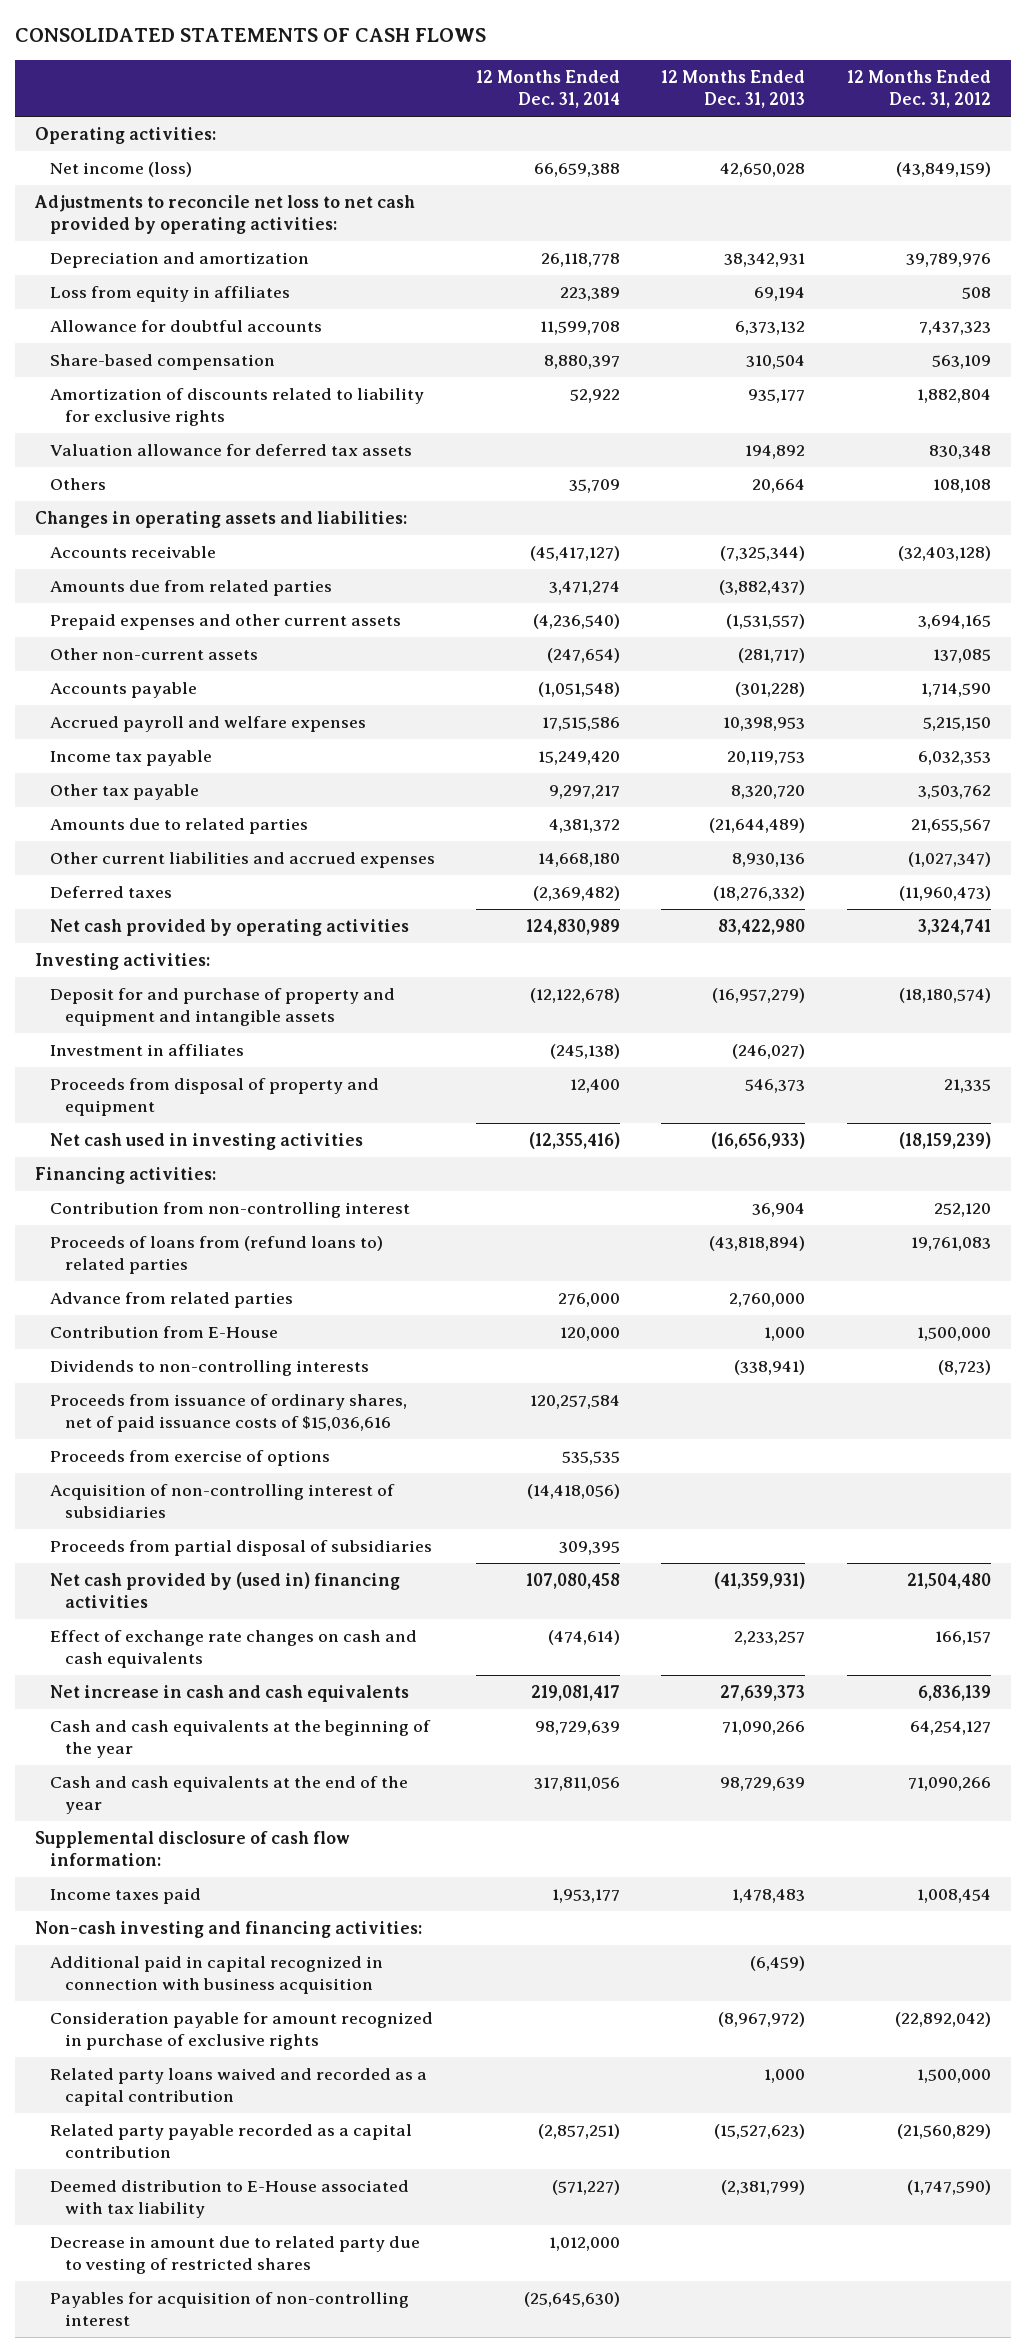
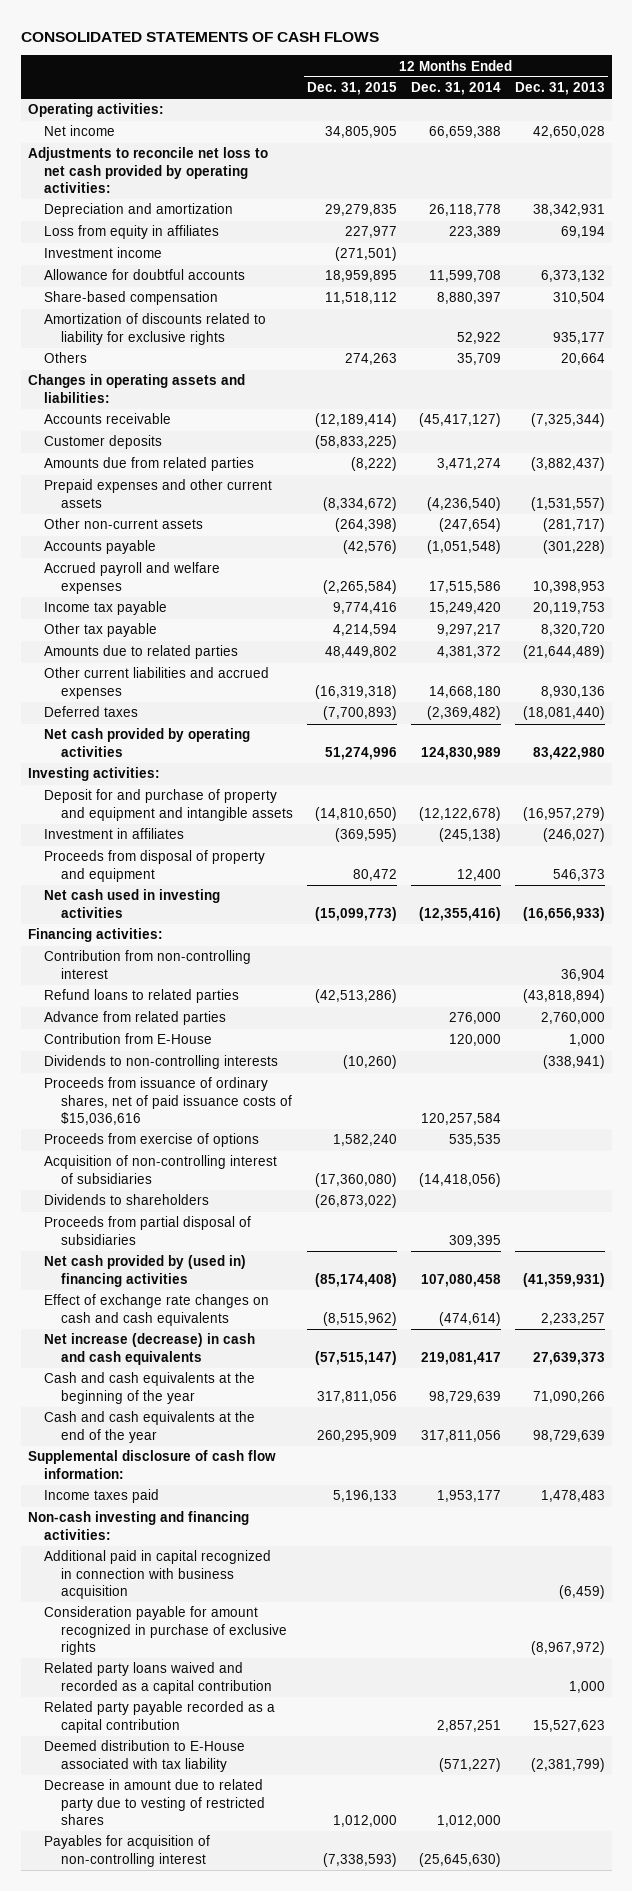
[846,69,991,109] 12 Months Ended Dec. 31, 2012 -> none
none -> [307,82,398,96] Dec. 31, 2015
[50,162,193,178] Net income (loss) -> [44,125,116,137] Net income
none -> [44,247,163,259] Investment income
[50,444,413,457] Valuation allowance for deferred tax assets -> none
none -> [44,435,163,450] Customer deposits
[713,886,806,902] (18,276,332) -> [522,706,605,721] (18,081,440)
[50,1236,384,1275] Proceeds of loans from (refund loans to) related parties -> [44,989,240,1004] Refund loans to related parties
none -> [44,1194,210,1206] Dividends to shareholders
[50,1685,410,1703] Net increase in cash and cash equivalents -> [44,1333,256,1365] Net increase (decrease) in cash and cash equivalents
[538,2124,621,2140] (2,857,251) -> [436,1719,501,1732] 2,857,251
[714,2124,806,2140] (15,527,623) -> [532,1719,605,1732] 15,527,623

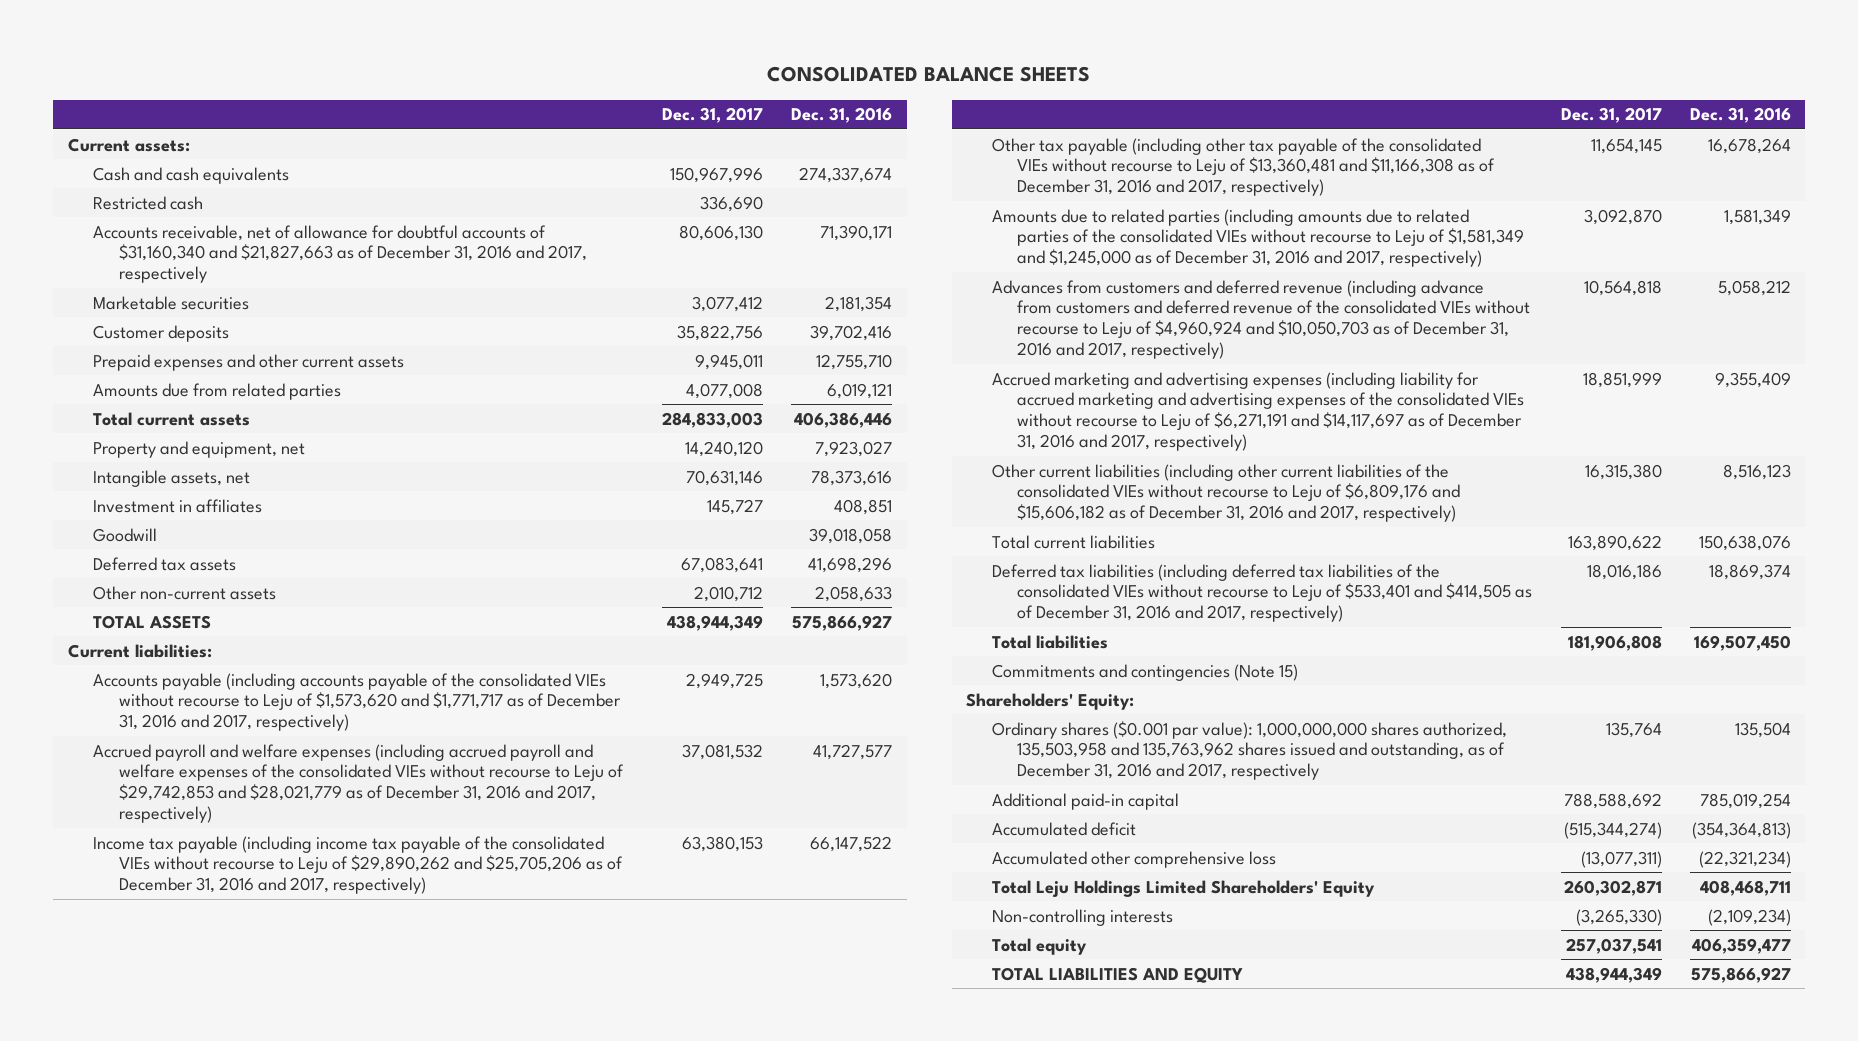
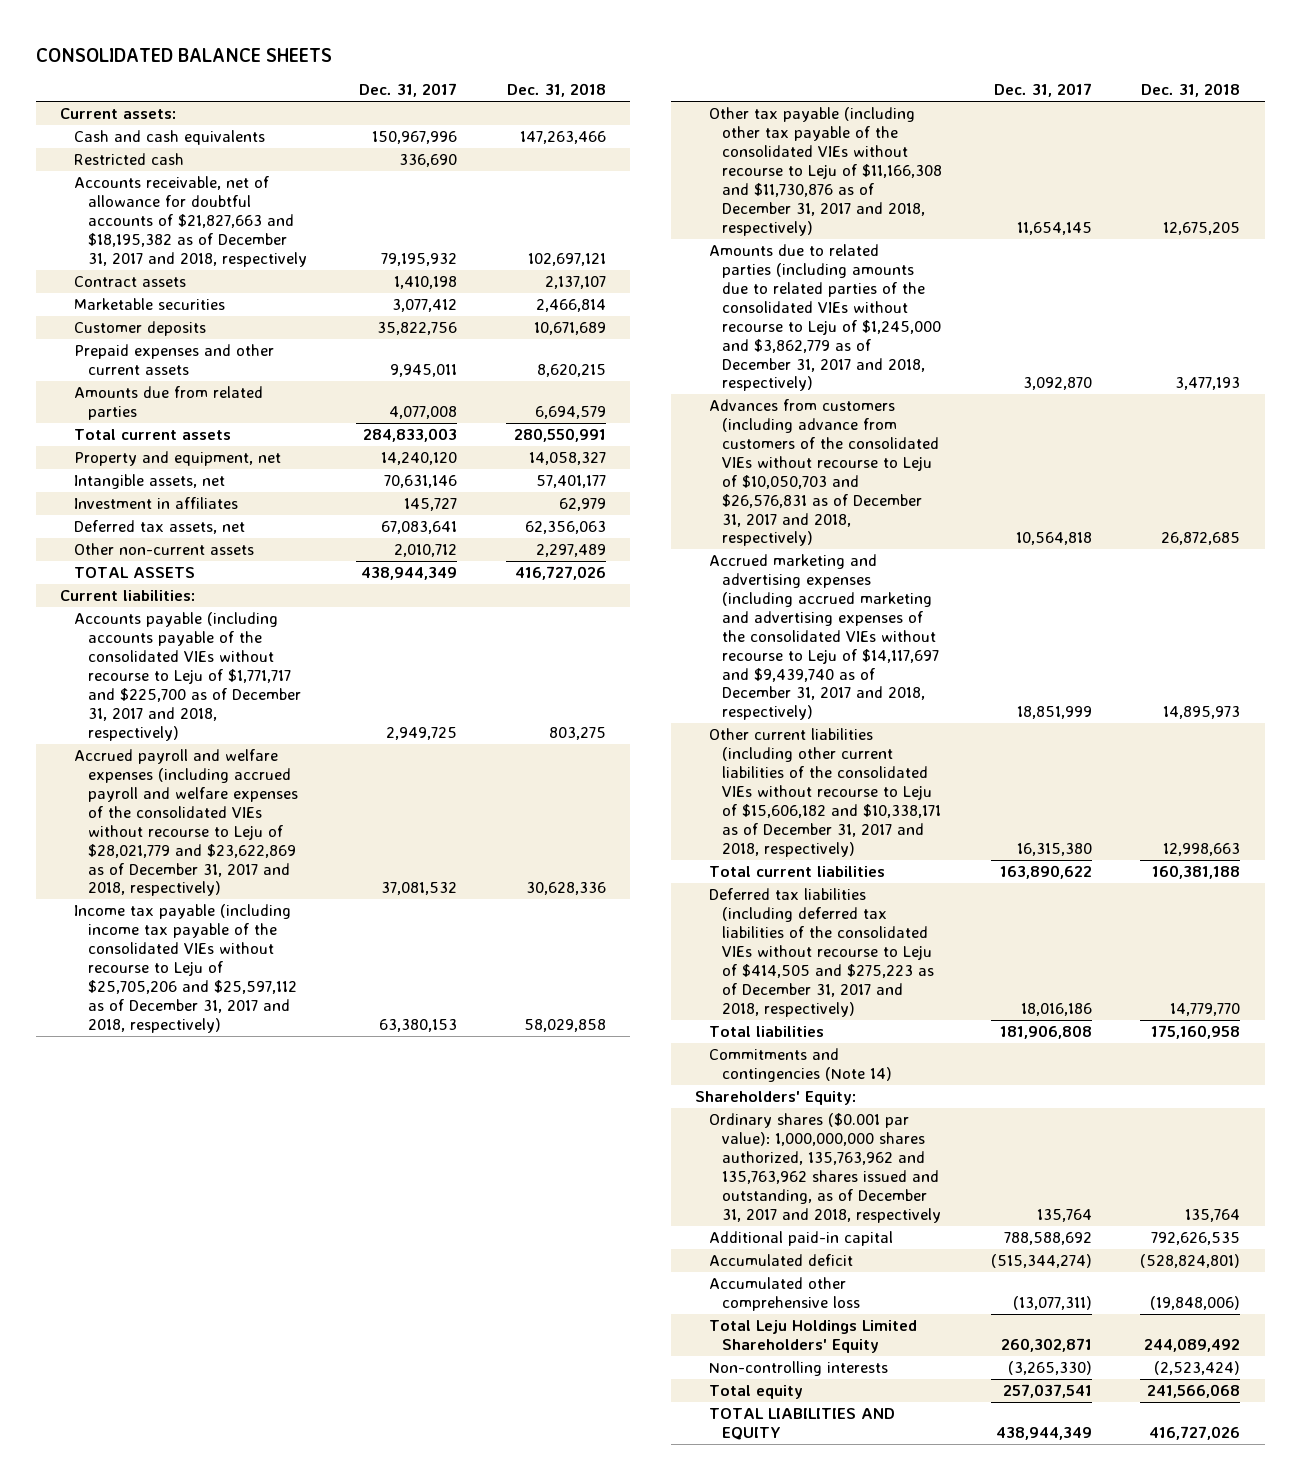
[791,107,893,124] Dec. 31, 2016 -> none
none -> [506,83,606,98] Dec. 31, 2018
[93,224,588,284] Accounts receivable, net of allowance for doubtful accounts of $31,160,340 and $21,827,663 as of December 31, 2016 and 2017, respectively -> [74,176,307,267] Accounts receivable, net of allowance for doubtful accounts of $21,827,663 and $18,195,382 as of December 31, 2017 and 2018, respectively
[679,224,764,241] 80,606,130 -> [381,252,458,266] 79,195,932
none -> [74,276,187,288] Contract assets
[93,527,158,542] Goodwill -> none
[93,556,237,571] Deferred tax assets -> [74,520,246,535] Deferred tax assets, net
[93,672,622,732] Accounts payable (including accounts payable of the consolidated VIEs without recourse to Leju of $1,573,620 and $1,771,717 as of December 31, 2016 and 2017, respectively) -> [74,612,301,741] Accounts payable (including accounts payable of the consolidated VIEs without recourse to Leju of $1,771,717 and $225,700 as of December 31, 2017 and 2018, respectively)
[93,743,625,824] Accrued payroll and welfare expenses (including accrued payroll and welfare expenses of the consolidated VIEs without recourse to Leju of $29,742,853 and $28,021,779 as of December 31, 2016 and 2017, respectively) -> [74,749,298,897] Accrued payroll and welfare expenses (including accrued payroll and welfare expenses of the consolidated VIEs without recourse to Leju of $28,021,779 and $23,622,869 as of December 31, 2017 and 2018, respectively)
[93,835,624,895] Income tax payable (including income tax payable of the consolidated VIEs without recourse to Leju of $29,890,262 and $25,705,206 as of December 31, 2016 and 2017, respectively) -> [74,904,297,1033] Income tax payable (including income tax payable of the consolidated VIEs without recourse to Leju of $25,705,206 and $25,597,112 as of December 31, 2017 and 2018, respectively)
[991,137,1496,197] Other tax payable (including other tax payable of the consolidated VIEs without recourse to Leju of $13,360,481 and $11,166,308 as of December 31, 2016 and 2017, respectively) -> [708,107,943,236] Other tax payable (including other tax payable of the consolidated VIEs without recourse to Leju of $11,166,308 and $11,730,876 as of December 31, 2017 and 2018, respectively)
[991,208,1525,268] Amounts due to related parties (including amounts due to related parties of the consolidated VIEs without recourse to Leju of $1,581,349 and $1,245,000 as of December 31, 2016 and 2017, respectively) -> [708,244,942,392] Amounts due to related parties (including amounts due to related parties of the consolidated VIEs without recourse to Leju of $1,245,000 and $3,862,779 as of December 31, 2017 and 2018, respectively)
[991,279,1531,360] Advances from customers and deferred revenue (including advance from customers and deferred revenue of the consolidated VIEs without recourse to Leju of $4,960,924 and $10,050,703 as of December 31, 2016 and 2017, respectively) -> [708,399,940,547] Advances from customers (including advance from customers of the consolidated VIEs without recourse to Leju of $10,050,703 and $26,576,831 as of December 31, 2017 and 2018, respectively)
[991,371,1525,452] Accrued marketing and advertising expenses (including liability for accrued marketing and advertising expenses of the consolidated VIEs without recourse to Leju of $6,271,191 and $14,117,697 as of December 31, 2016 and 2017, respectively) -> [708,554,940,721] Accrued marketing and advertising expenses (including accrued marketing and advertising expenses of the consolidated VIEs without recourse to Leju of $14,117,697 and $9,439,740 as of December 31, 2017 and 2018, respectively)
[991,463,1461,523] Other current liabilities (including other current liabilities of the consolidated VIEs without recourse to Leju of $6,809,176 and $15,606,182 as of December 31, 2016 and 2017, respectively) -> [708,728,942,857] Other current liabilities (including other current liabilities of the consolidated VIEs without recourse to Leju of $15,606,182 and $10,338,171 as of December 31, 2017 and 2018, respectively)
[991,563,1533,623] Deferred tax liabilities (including deferred tax liabilities of the consolidated VIEs without recourse to Leju of $533,401 and $414,505 as of December 31, 2016 and 2017, respectively) -> [708,888,935,1017] Deferred tax liabilities (including deferred tax liabilities of the consolidated VIEs without recourse to Leju of $414,505 and $275,223 as of December 31, 2017 and 2018, respectively)
[991,663,1298,681] Commitments and contingencies (Note 15) -> [708,1048,893,1083] Commitments and contingencies (Note 14)
[991,720,1507,781] Ordinary shares ($0.001 par value): 1,000,000,000 shares authorized, 135,503,958 and 135,763,962 shares issued and outstanding, as of December 31, 2016 and 2017, respectively -> [708,1113,942,1223] Ordinary shares ($0.001 par value): 1,000,000,000 shares authorized, 135,763,962 and 135,763,962 shares issued and outstanding, as of December 31, 2017 and 2018, respectively

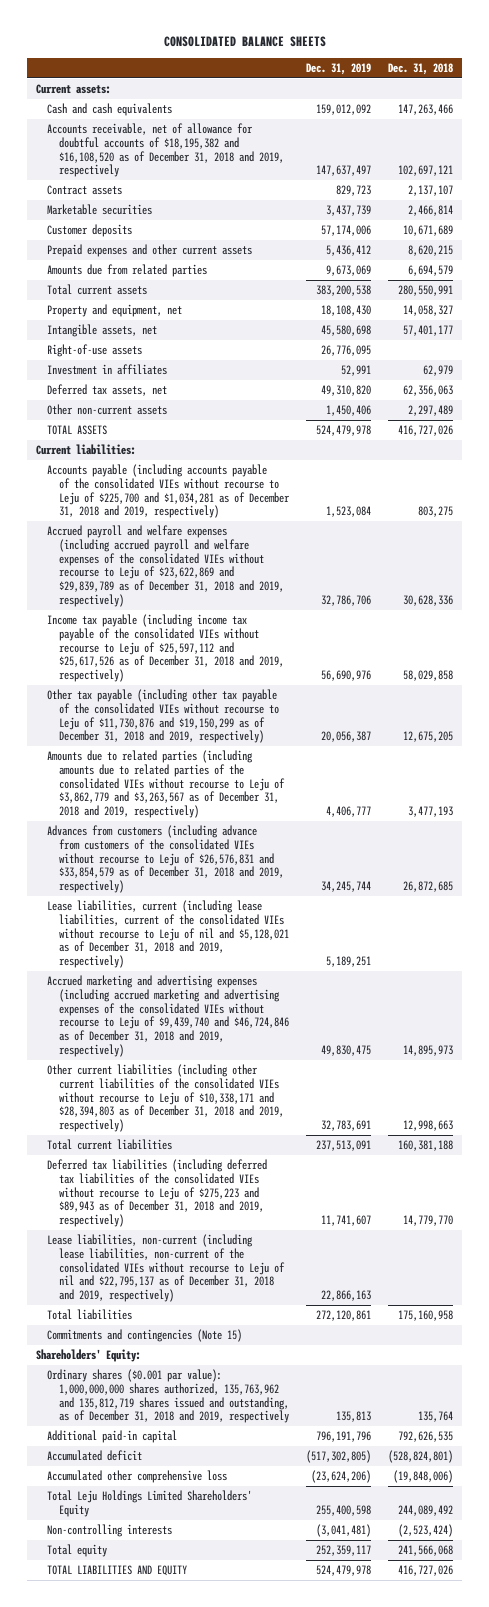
[359,83,458,98] Dec. 31, 2017 -> none
none -> [305,62,371,75] Dec. 31, 2019
[74,153,185,166] Restricted cash -> none
[74,176,307,267] Accounts receivable, net of allowance for doubtful accounts of $21,827,663 and $18,195,382 as of December 31, 2017 and 2018, respectively -> [47,123,284,178] Accounts receivable, net of allowance for doubtful accounts of $18,195,382 and $16,108,520 as of December 31, 2018 and 2019, respectively
none -> [47,344,143,358] Right-of-use assets
[74,612,301,741] Accounts payable (including accounts payable of the consolidated VIEs without recourse to Leju of $1,771,717 and $225,700 as of December 31, 2017 and 2018, respectively) -> [47,464,290,519] Accounts payable (including accounts payable of the consolidated VIEs without recourse to Leju of $225,700 and $1,034,281 as of December 31, 2018 and 2019, respectively)
[74,749,298,897] Accrued payroll and welfare expenses (including accrued payroll and welfare expenses of the consolidated VIEs without recourse to Leju of $28,021,779 and $23,622,869 as of December 31, 2017 and 2018, respectively) -> [47,525,284,607] Accrued payroll and welfare expenses (including accrued payroll and welfare expenses of the consolidated VIEs without recourse to Leju of $23,622,869 and $29,839,789 as of December 31, 2018 and 2019, respectively)
[74,904,297,1033] Income tax payable (including income tax payable of the consolidated VIEs without recourse to Leju of $25,705,206 and $25,597,112 as of December 31, 2017 and 2018, respectively) -> [47,614,284,683] Income tax payable (including income tax payable of the consolidated VIEs without recourse to Leju of $25,597,112 and $25,617,526 as of December 31, 2018 and 2019, respectively)
[708,107,943,236] Other tax payable (including other tax payable of the consolidated VIEs without recourse to Leju of $11,166,308 and $11,730,876 as of December 31, 2017 and 2018, respectively) -> [47,689,279,744] Other tax payable (including other tax payable of the consolidated VIEs without recourse to Leju of $11,730,876 and $19,150,299 as of December 31, 2018 and 2019, respectively)
[708,244,942,392] Amounts due to related parties (including amounts due to related parties of the consolidated VIEs without recourse to Leju of $1,245,000 and $3,862,779 as of December 31, 2017 and 2018, respectively) -> [47,750,285,819] Amounts due to related parties (including amounts due to related parties of the consolidated VIEs without recourse to Leju of $3,862,779 and $3,263,567 as of December 31, 2018 and 2019, respectively)
[708,399,940,547] Advances from customers (including advance from customers of the consolidated VIEs without recourse to Leju of $10,050,703 and $26,576,831 as of December 31, 2017 and 2018, respectively) -> [47,825,284,894] Advances from customers (including advance from customers of the consolidated VIEs without recourse to Leju of $26,576,831 and $33,854,579 as of December 31, 2018 and 2019, respectively)
none -> [47,900,289,969] Lease liabilities, current (including lease liabilities, current of the consolidated VIEs without recourse to Leju of nil and $5,128,021 as of December 31, 2018 and 2019, respectively)
[708,554,940,721] Accrued marketing and advertising expenses (including accrued marketing and advertising expenses of the consolidated VIEs without recourse to Leju of $14,117,697 and $9,439,740 as of December 31, 2017 and 2018, respectively) -> [47,975,289,1057] Accrued marketing and advertising expenses (including accrued marketing and advertising expenses of the consolidated VIEs without recourse to Leju of $9,439,740 and $46,724,846 as of December 31, 2018 and 2019, respectively)
[708,728,942,857] Other current liabilities (including other current liabilities of the consolidated VIEs without recourse to Leju of $15,606,182 and $10,338,171 as of December 31, 2017 and 2018, respectively) -> [47,1064,284,1133] Other current liabilities (including other current liabilities of the consolidated VIEs without recourse to Leju of $10,338,171 and $28,394,803 as of December 31, 2018 and 2019, respectively)
[708,888,935,1017] Deferred tax liabilities (including deferred tax liabilities of the consolidated VIEs without recourse to Leju of $414,505 and $275,223 as of December 31, 2017 and 2018, respectively) -> [47,1159,268,1228] Deferred tax liabilities (including deferred tax liabilities of the consolidated VIEs without recourse to Leju of $275,223 and $89,943 as of December 31, 2018 and 2019, respectively)
none -> [47,1234,285,1303] Lease liabilities, non-current (including lease liabilities, non-current of the consolidated VIEs without recourse to Leju of nil and $22,795,137 as of December 31, 2018 and 2019, respectively)
[708,1048,893,1083] Commitments and contingencies (Note 14) -> [47,1329,243,1343] Commitments and contingencies (Note 15)
[708,1113,942,1223] Ordinary shares ($0.001 par value): 1,000,000,000 shares authorized, 135,763,962 and 135,763,962 shares issued and outstanding, as of December 31, 2017 and 2018, respectively -> [47,1369,289,1424] Ordinary shares ($0.001 par value): 1,000,000,000 shares authorized, 135,763,962 and 135,812,719 shares issued and outstanding, as of December 31, 2018 and 2019, respectively

